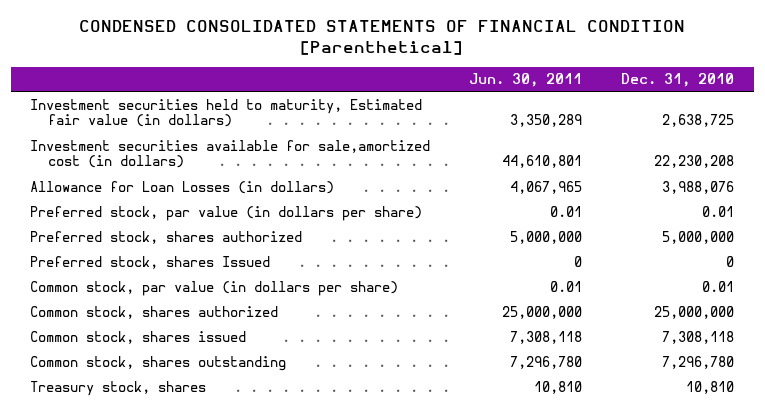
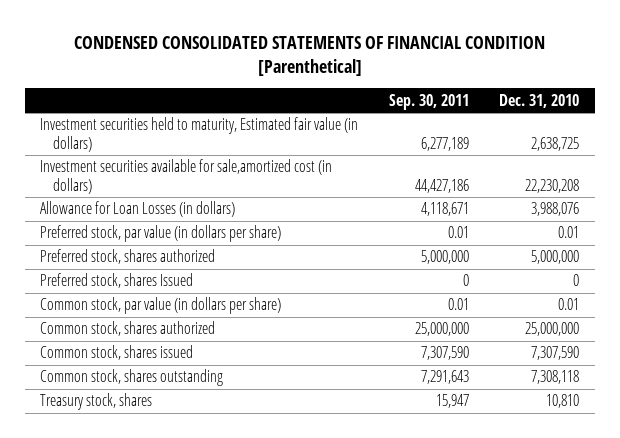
[469,73,583,88] Jun. 30, 2011 -> none
none -> [388,93,469,110] Sep. 30, 2011
[662,330,735,344] 7,308,118 -> [531,346,580,361] 7,307,590
[662,355,735,369] 7,296,780 -> [531,370,580,385] 7,308,118

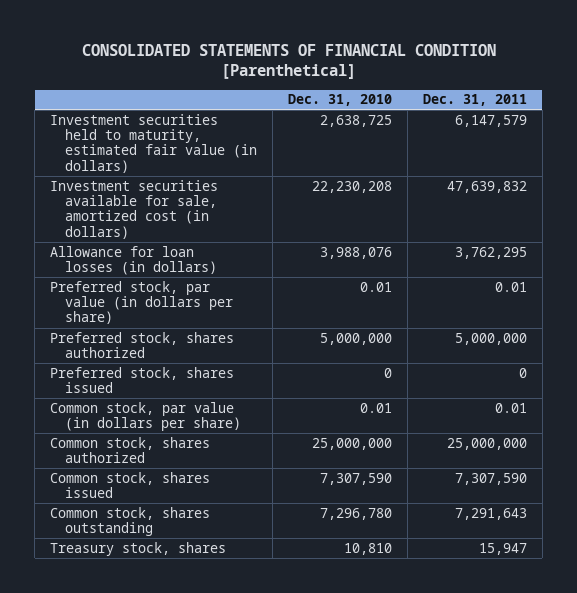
[73,36,545,77] CONDENSED CONSOLIDATED STATEMENTS OF FINANCIAL CONDITION [Parenthetical] -> [81,43,496,80] CONSOLIDATED STATEMENTS OF FINANCIAL CONDITION [Parenthetical]
[388,93,469,110] Sep. 30, 2011 -> none
none -> [422,94,527,107] Dec. 31, 2011
[40,117,359,152] Investment securities held to maturity, Estimated fair value (in dollars) -> [50,113,258,173] Investment securities held to maturity, estimated fair value (in dollars)
[40,159,333,194] Investment securities available for sale,amortized cost (in dollars) -> [50,179,219,239] Investment securities available for sale, amortized cost (in dollars)
[40,201,236,218] Allowance for Loan Losses (in dollars) -> [50,245,218,276] Allowance for loan losses (in dollars)
[40,273,194,289] Preferred stock, shares Issued -> [50,366,235,394] Preferred stock, shares issued
[531,370,580,385] 7,308,118 -> [319,507,392,520] 7,296,780

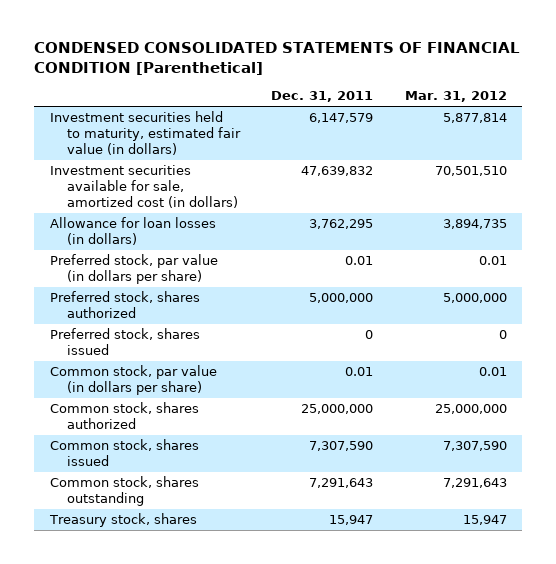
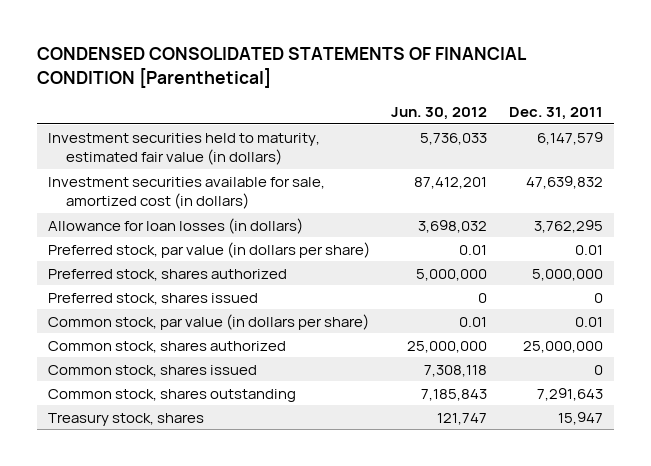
[404,91,507,103] Mar. 31, 2012 -> none
none -> [391,107,488,121] Jun. 30, 2012
[309,441,374,452] 7,307,590 -> [593,364,603,375] 0

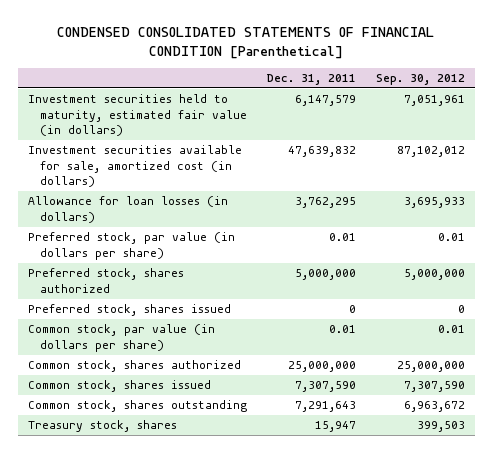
[391,107,488,121] Jun. 30, 2012 -> none
none -> [375,73,465,85] Sep. 30, 2012
[593,364,603,375] 0 -> [294,381,356,393] 7,307,590

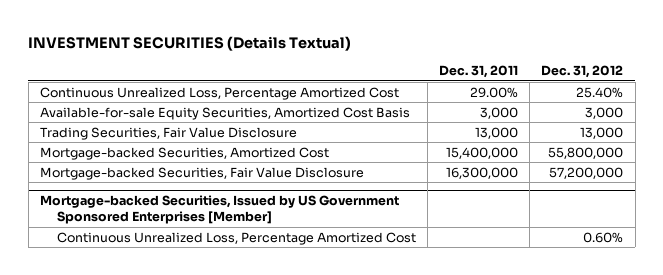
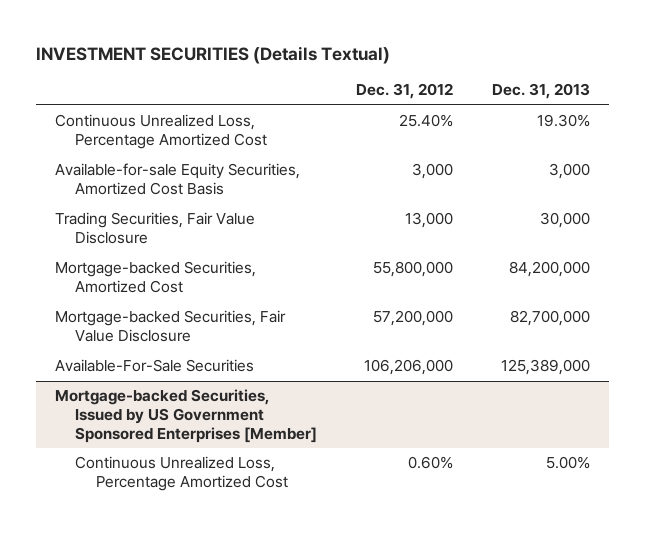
[439,65,519,79] Dec. 31, 2011 -> none
none -> [491,83,590,100] Dec. 31, 2013
none -> [55,359,255,373] Available-For-Sale Securities

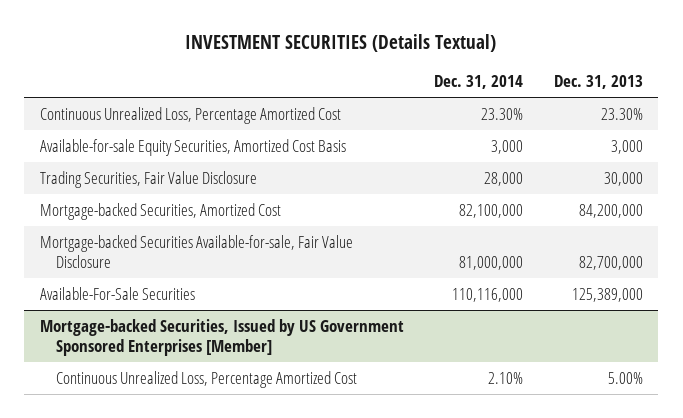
[355,83,453,100] Dec. 31, 2012 -> none
none -> [434,75,524,90] Dec. 31, 2014
[536,114,590,128] 19.30% -> [601,107,644,120] 23.30%
[55,310,287,343] Mortgage-backed Securities, Fair Value Disclosure -> [39,234,353,269] Mortgage-backed Securities Available-for-sale, Fair Value Disclosure

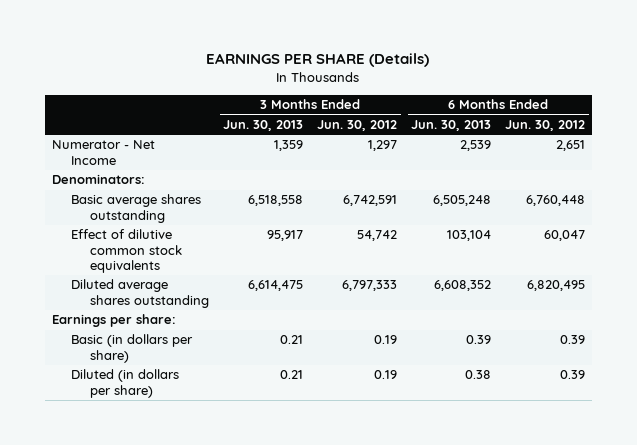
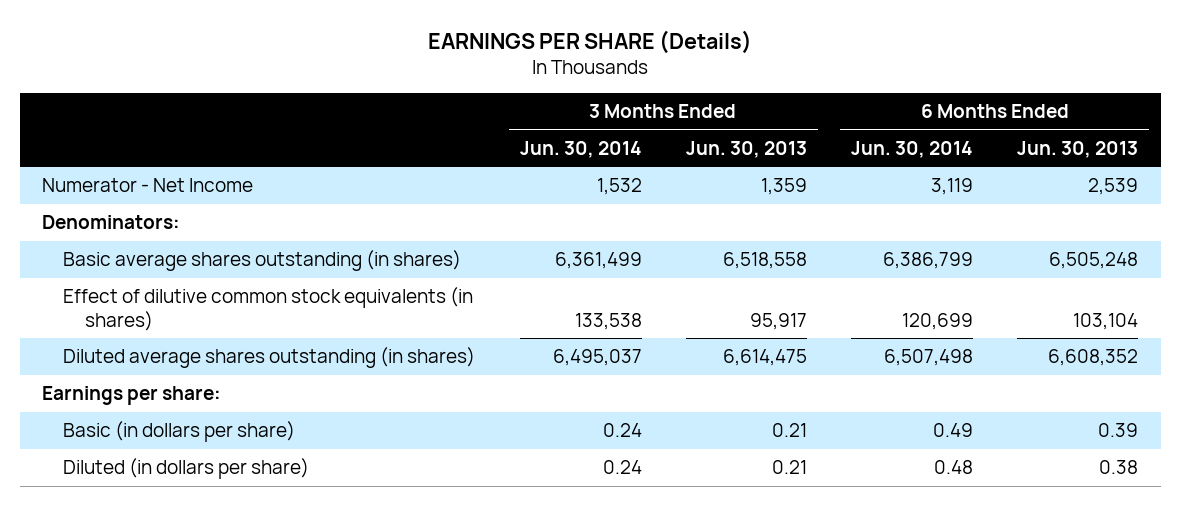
[317,119,398,131] Jun. 30, 2012 -> none
[505,119,586,131] Jun. 30, 2012 -> none
none -> [519,140,642,158] Jun. 30, 2014
none -> [851,140,974,158] Jun. 30, 2014
[70,194,201,223] Basic average shares outstanding -> [63,250,462,272] Basic average shares outstanding (in shares)
[70,229,182,273] Effect of dilutive common stock equivalents -> [63,287,474,331] Effect of dilutive common stock equivalents (in shares)
[70,279,209,308] Diluted average shares outstanding -> [63,347,476,369] Diluted average shares outstanding (in shares)

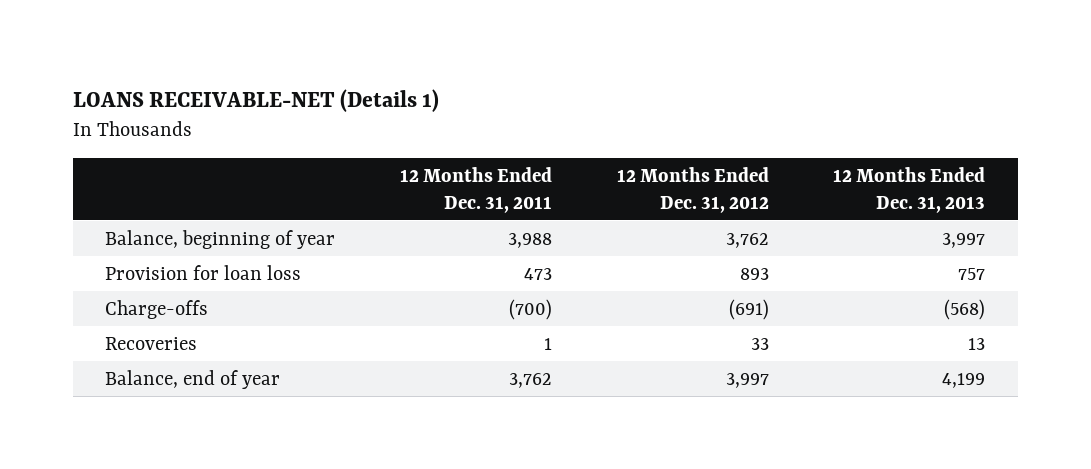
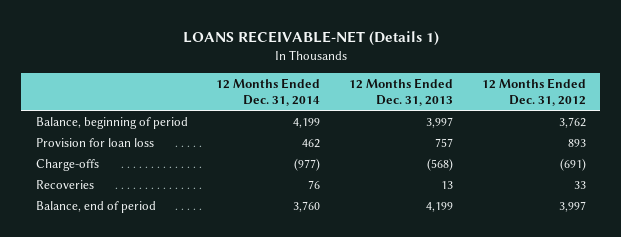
[399,166,552,213] 12 Months Ended Dec. 31, 2011 -> none
none -> [216,77,321,106] 12 Months Ended Dec. 31, 2014
[105,229,336,249] Balance, beginning of year -> [35,116,188,129] Balance, beginning of period
[105,369,281,389] Balance, end of year -> [35,200,156,213] Balance, end of period

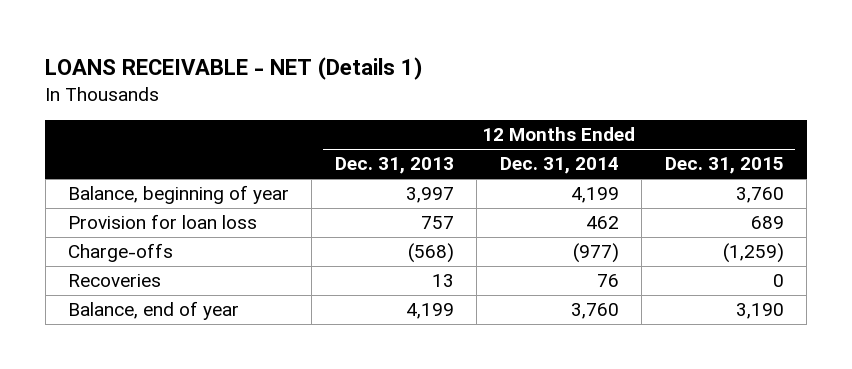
[182,30,439,46] LOANS RECEIVABLE-NET (Details 1) -> [45,56,424,80] LOANS RECEIVABLE - NET (Details 1)
[481,77,586,106] 12 Months Ended Dec. 31, 2012 -> none
none -> [664,157,784,175] Dec. 31, 2015
[35,116,188,129] Balance, beginning of period -> [67,185,289,205] Balance, beginning of year
[35,200,156,213] Balance, end of period -> [67,301,239,321] Balance, end of year

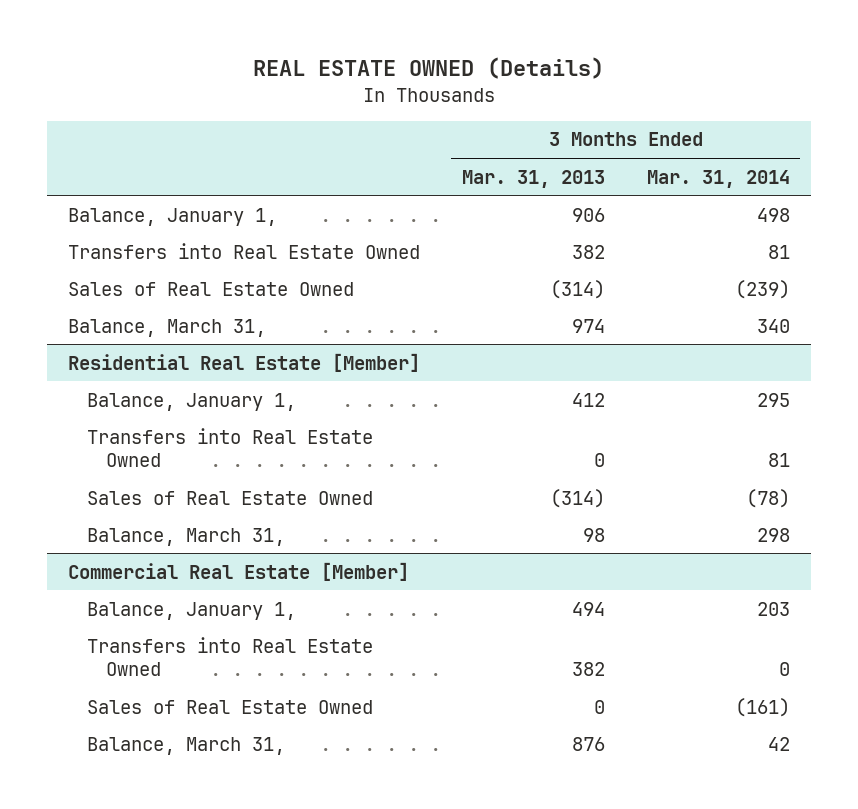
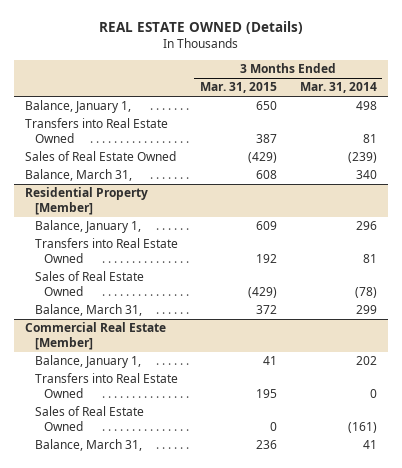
[461,169,605,188] Mar. 31, 2013 -> none
none -> [200,82,278,94] Mar. 31, 2015
[67,352,420,372] Residential Real Estate [Member] -> none
none -> [25,187,149,215] Residential Property [Member]
[756,392,790,407] 295 -> [355,221,377,231] 296
[756,527,790,542] 298 -> [355,305,377,315] 299
[756,601,790,616] 203 -> [355,356,377,366] 202
[767,736,790,751] 42 -> [362,440,377,450] 41

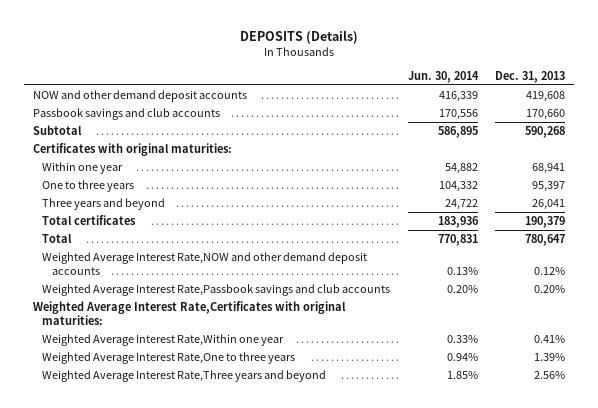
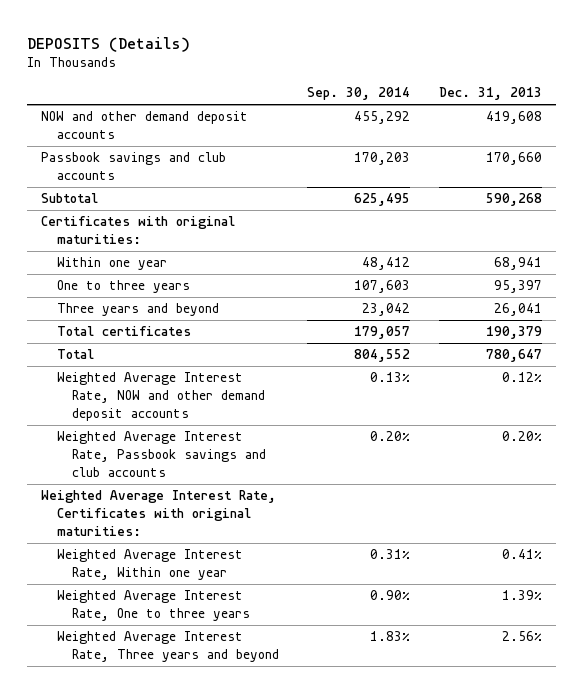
[407,70,479,83] Jun. 30, 2014 -> none
none -> [307,87,411,101] Sep. 30, 2014
[42,251,368,275] Weighted Average Interest Rate,NOW and other demand deposit accounts -> [56,372,265,421] Weighted Average Interest Rate, NOW and other demand deposit accounts
[42,283,391,296] Weighted Average Interest Rate,Passbook savings and club accounts -> [56,431,266,477] Weighted Average Interest Rate, Passbook savings and club accounts
[32,300,346,325] Weighted Average Interest Rate,Certificates with original maturities: -> [41,490,277,536] Weighted Average Interest Rate, Certificates with original maturities:
[42,333,285,346] Weighted Average Interest Rate,Within one year -> [56,549,243,581] Weighted Average Interest Rate, Within one year
[42,351,296,364] Weighted Average Interest Rate,One to three years -> [56,590,250,622] Weighted Average Interest Rate, One to three years
[42,369,327,382] Weighted Average Interest Rate,Three years and beyond -> [56,631,279,663] Weighted Average Interest Rate, Three years and beyond

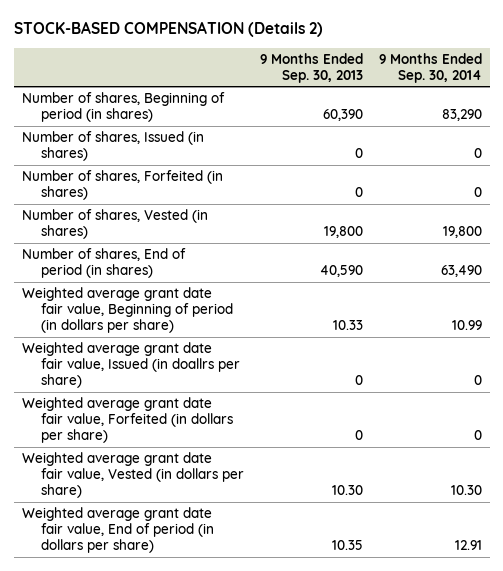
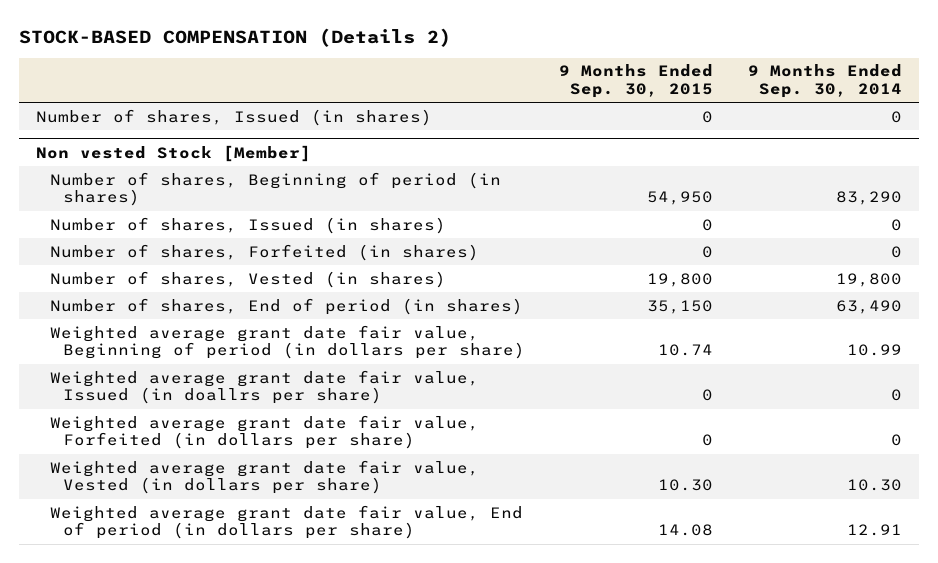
[259,52,363,83] 9 Months Ended Sep. 30, 2013 -> none
none -> [559,64,714,99] 9 Months Ended Sep. 30, 2015
none -> [36,108,433,126] Number of shares, Issued (in shares)
none -> [36,144,312,162] Non vested Stock [Member]

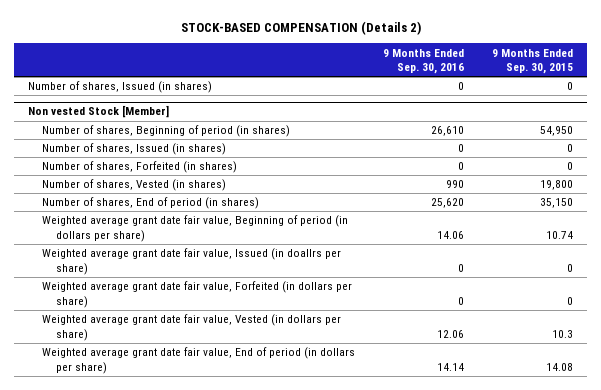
[747,64,902,99] 9 Months Ended Sep. 30, 2014 -> none
none -> [383,48,465,75] 9 Months Ended Sep. 30, 2016
[658,479,714,492] 10.30 -> [552,329,574,338] 10.3

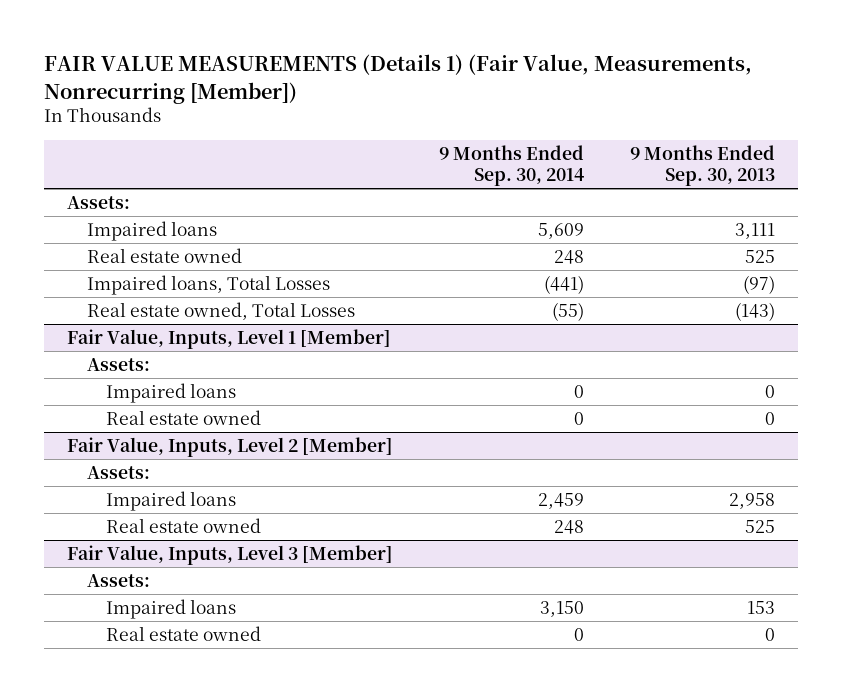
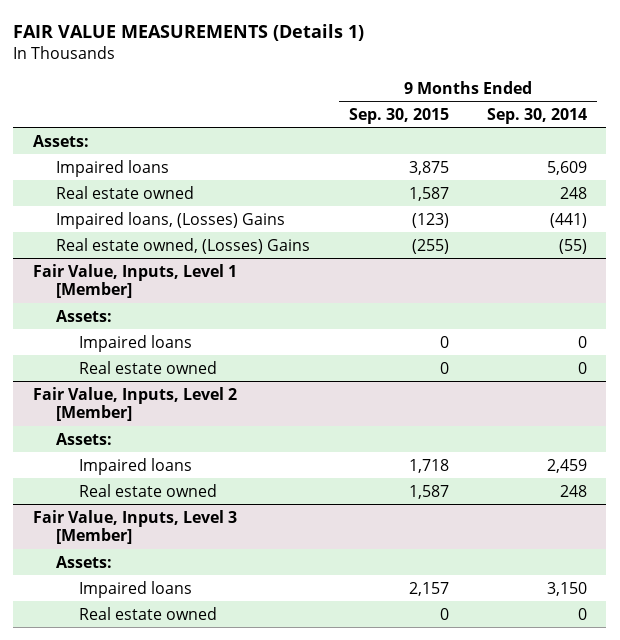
[44,54,753,104] FAIR VALUE MEASUREMENTS (Details 1) (Fair Value, Measurements, Nonrecurring [Member]) -> [13,23,365,41] FAIR VALUE MEASUREMENTS (Details 1)
[630,144,776,187] 9 Months Ended Sep. 30, 2013 -> none
none -> [348,107,449,124] Sep. 30, 2015
[86,274,330,295] Impaired loans, Total Losses -> [56,211,286,229] Impaired loans, (Losses) Gains
[86,301,355,320] Real estate owned, Total Losses -> [56,237,311,254] Real estate owned, (Losses) Gains

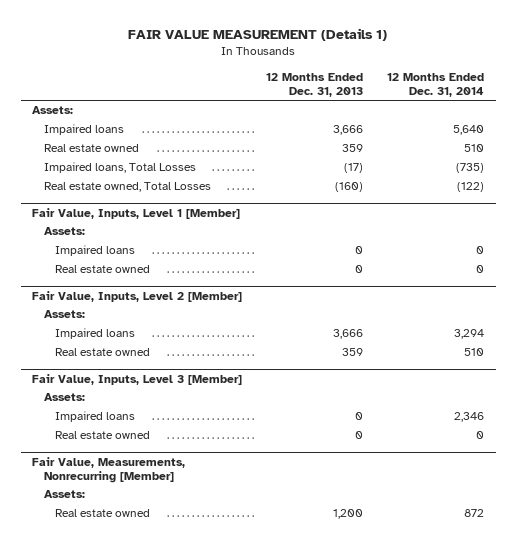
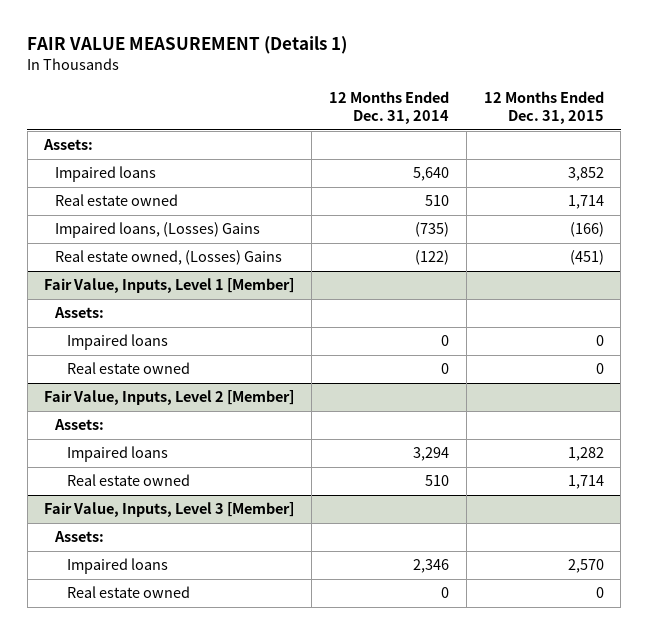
[266,72,364,98] 12 Months Ended Dec. 31, 2013 -> none
none -> [483,91,604,125] 12 Months Ended Dec. 31, 2015
[43,162,196,174] Impaired loans, Total Losses -> [55,222,261,239] Impaired loans, (Losses) Gains
[43,182,211,193] Real estate owned, Total Losses -> [55,250,283,266] Real estate owned, (Losses) Gains
[32,456,186,483] Fair Value, Measurements, Nonrecurring [Member] -> none
[43,490,85,499] Assets: -> none
[55,509,151,518] Real estate owned -> none

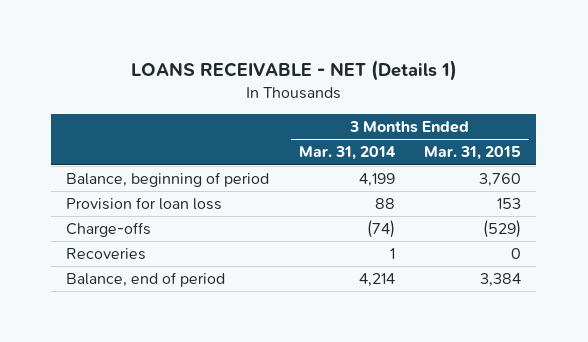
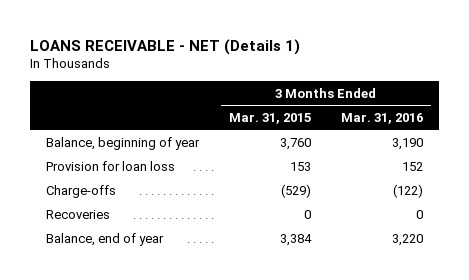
[298,146,396,161] Mar. 31, 2014 -> none
none -> [341,112,424,124] Mar. 31, 2016
[66,172,270,188] Balance, beginning of period -> [45,136,200,150] Balance, beginning of year
[66,272,226,288] Balance, end of period -> [45,232,164,246] Balance, end of year

